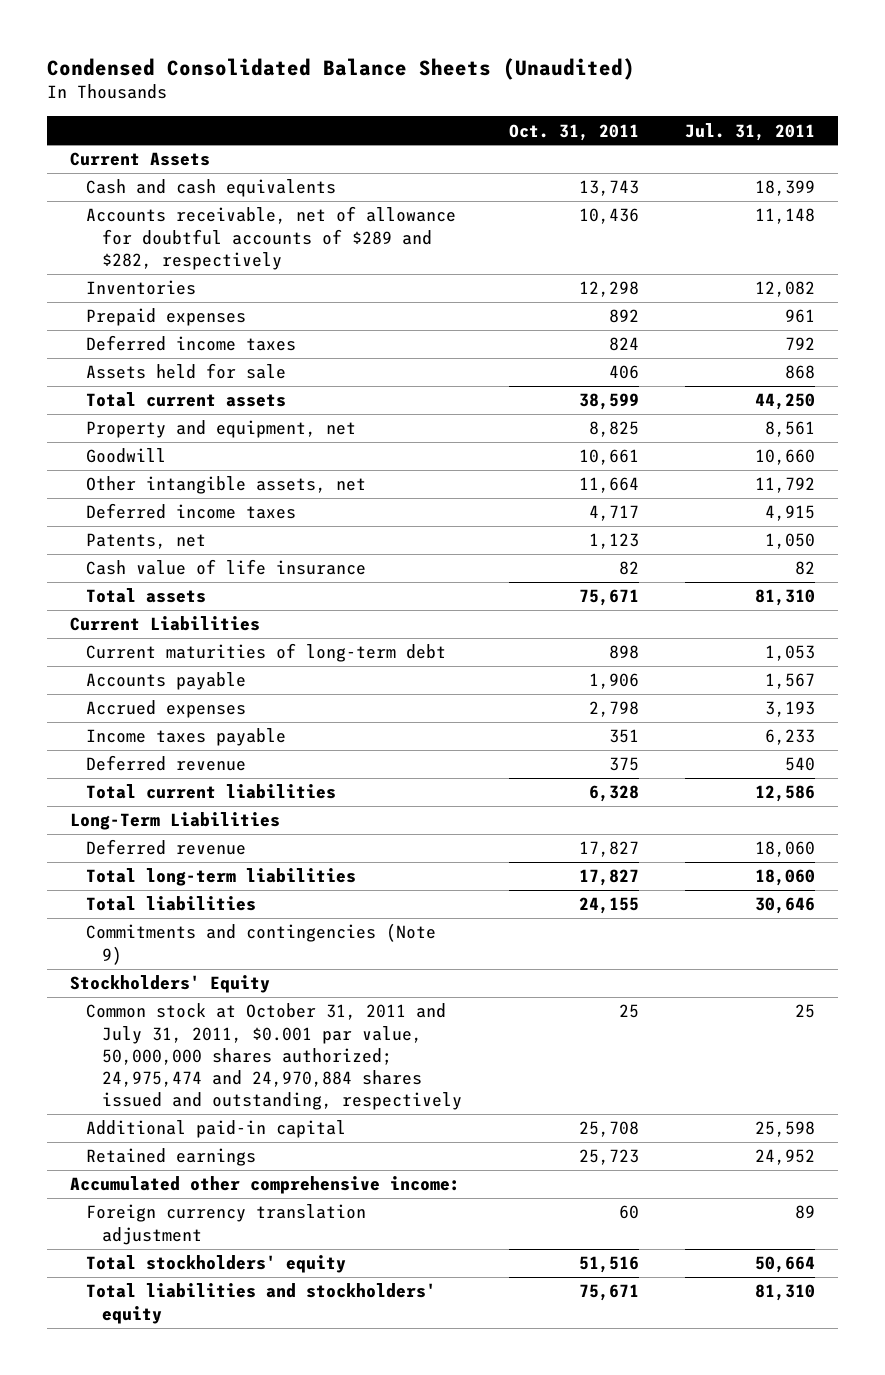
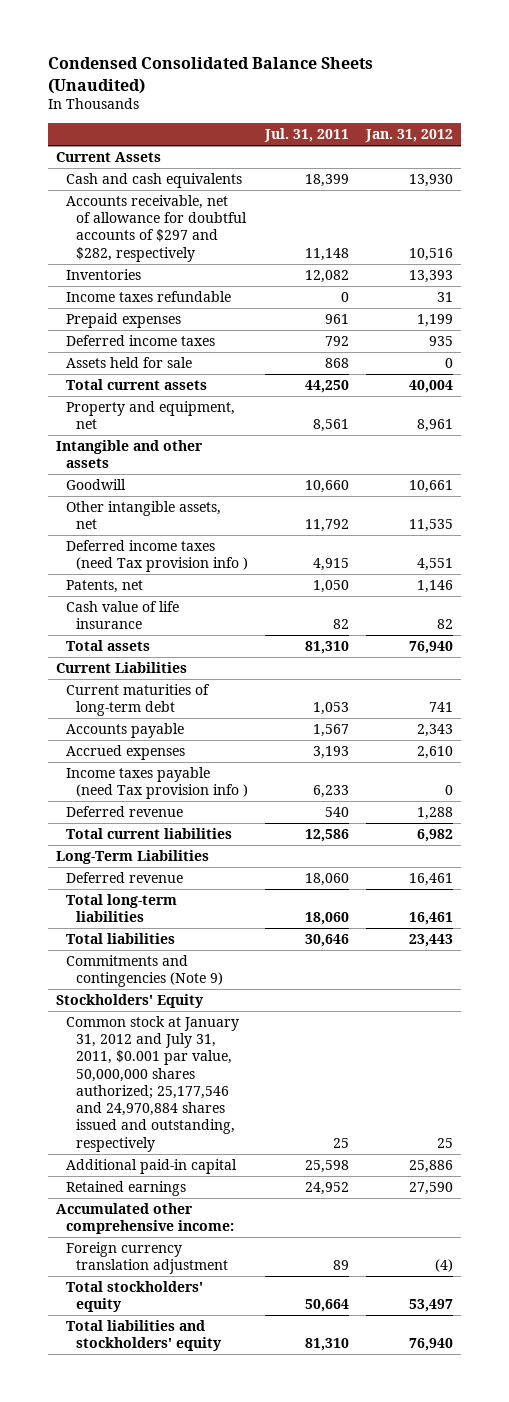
[508,123,639,141] Oct. 31, 2011 -> none
none -> [364,129,453,143] Jan. 31, 2012
[86,206,457,270] Accounts receivable, net of allowance for doubtful accounts of $289 and $282, respectively -> [65,195,247,262] Accounts receivable, net of allowance for doubtful accounts of $297 and $282, respectively
none -> [65,291,231,303] Income taxes refundable
none -> [56,440,204,469] Intangible and other assets
[86,503,297,520] Deferred income taxes -> [65,540,248,573] Deferred income taxes (need Tax provision info )
[86,728,287,747] Income taxes payable -> [65,767,248,800] Income taxes payable (need Tax provision info )
[86,1003,462,1111] Common stock at October 31, 2011 and July 31, 2011, $0.001 par value, 50,000,000 shares authorized; 24,975,474 and 24,970,884 shares issued and outstanding, respectively -> [65,1016,239,1152] Common stock at January 31, 2012 and July 31, 2011, $0.001 par value, 50,000,000 shares authorized; 25,177,546 and 24,970,884 shares issued and outstanding, respectively

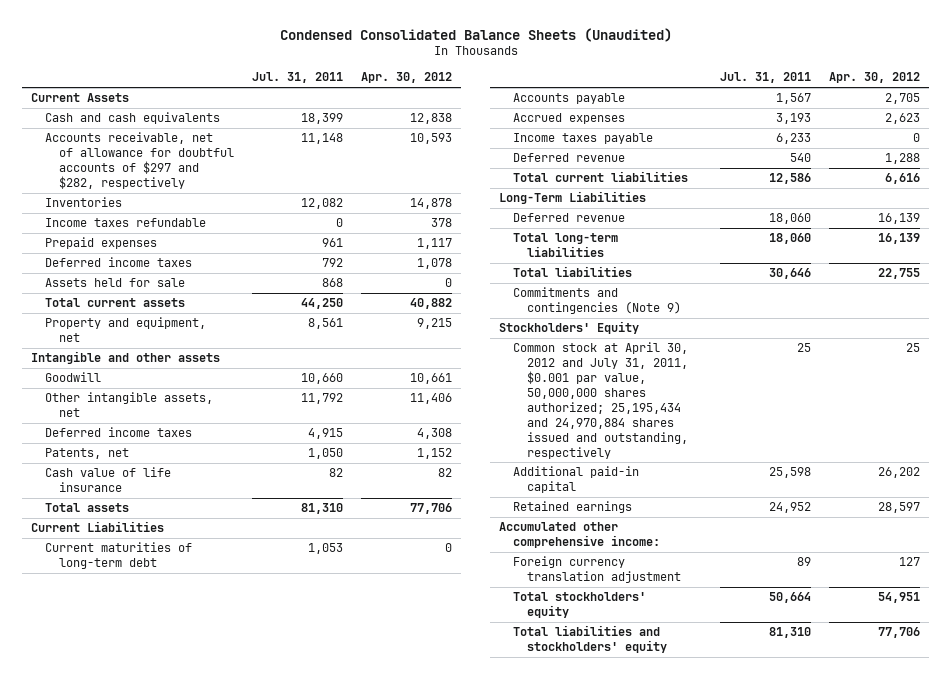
[364,129,453,143] Jan. 31, 2012 -> none
none -> [361,72,453,84] Apr. 30, 2012
[65,540,248,573] Deferred income taxes (need Tax provision info ) -> [45,427,193,438] Deferred income taxes
[65,767,248,800] Income taxes payable (need Tax provision info ) -> [513,133,654,145] Income taxes payable
[65,1016,239,1152] Common stock at January 31, 2012 and July 31, 2011, $0.001 par value, 50,000,000 shares authorized; 25,177,546 and 24,970,884 shares issued and outstanding, respectively -> [513,342,689,459] Common stock at April 30, 2012 and July 31, 2011, $0.001 par value, 50,000,000 shares authorized; 25,195,434 and 24,970,884 shares issued and outstanding, respectively

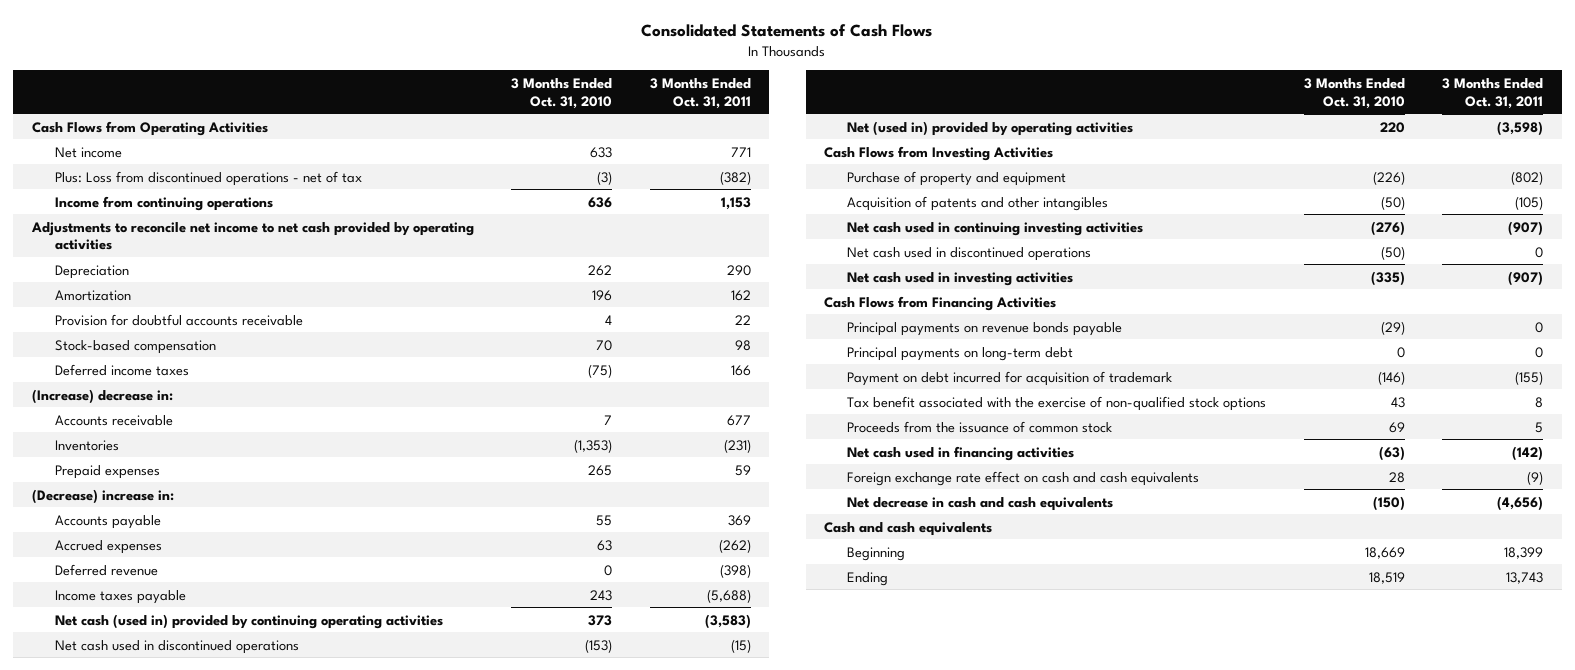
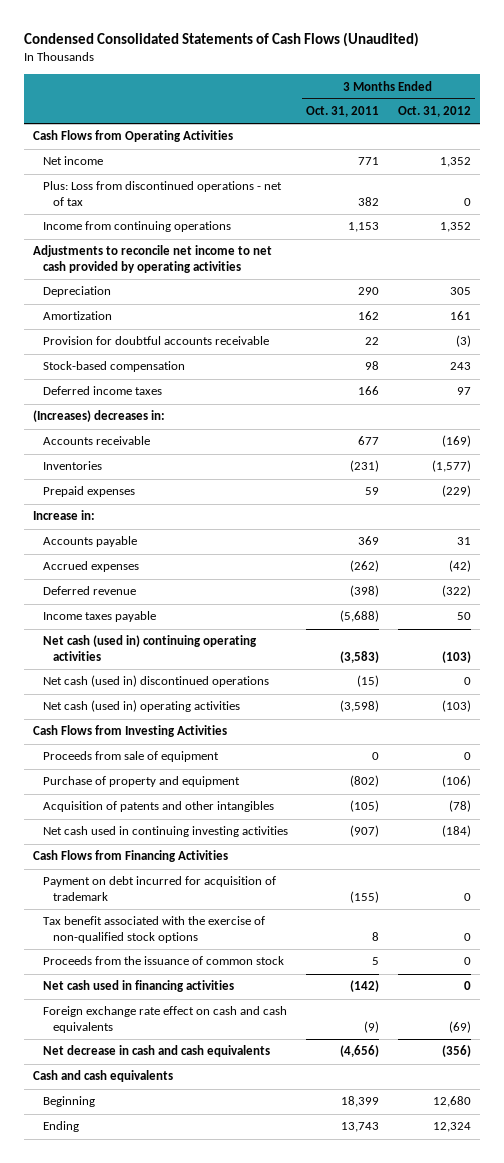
[641,23,933,37] Consolidated Statements of Cash Flows -> [23,31,419,47] Condensed Consolidated Statements of Cash Flows (Unaudited)
[511,77,613,109] 3 Months Ended Oct. 31, 2010 -> none
none -> [397,106,471,118] Oct. 31, 2012
[719,170,751,185] (382) -> [358,197,380,207] 382
[31,388,173,404] (Increase) decrease in: -> [32,410,165,423] (Increases) decreases in:
[31,488,174,504] (Decrease) increase in: -> [32,510,95,521] Increase in:
[54,613,443,629] Net cash (used in) provided by continuing operating activities -> [43,635,258,662] Net cash (used in) continuing operating activities
[54,639,299,654] Net cash used in discontinued operations -> [43,675,270,688] Net cash (used in) discontinued operations
[847,120,1134,136] Net (used in) provided by operating activities -> [43,700,241,713] Net cash (used in) operating activities
none -> [43,751,220,763] Proceeds from sale of equipment
[847,246,1092,261] Net cash used in discontinued operations -> none
[847,271,1074,286] Net cash used in investing activities -> none
[847,321,1123,336] Principal payments on revenue bonds payable -> none
[847,346,1074,361] Principal payments on long-term debt -> none

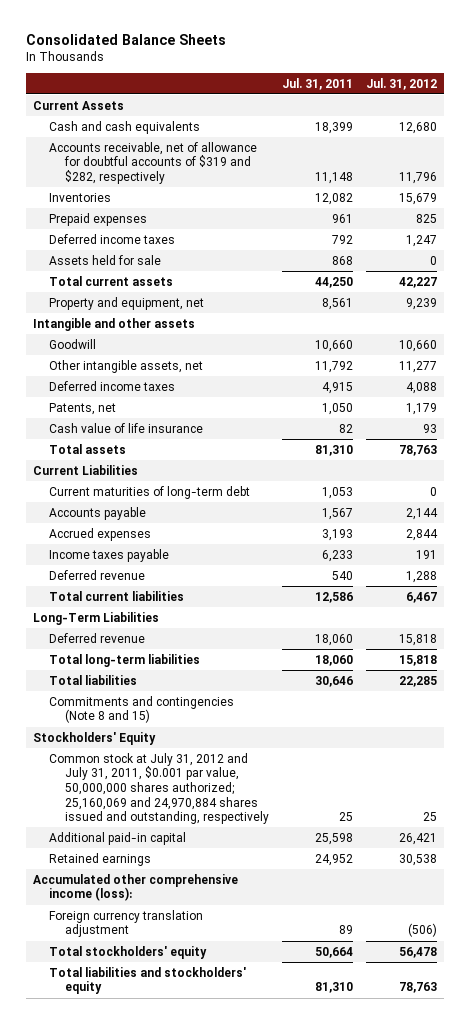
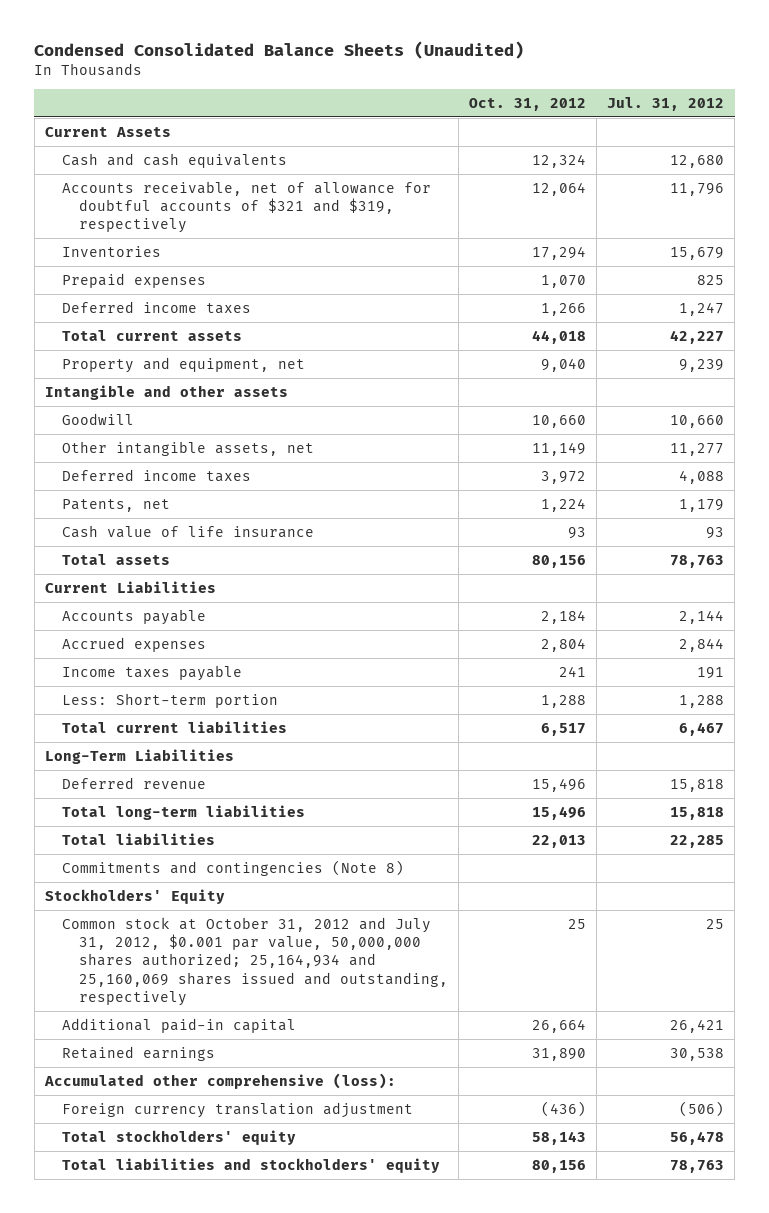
[26,33,227,45] Consolidated Balance Sheets -> [34,40,525,59] Condensed Consolidated Balance Sheets (Unaudited)
[282,77,354,90] Jul. 31, 2011 -> none
none -> [468,98,586,112] Oct. 31, 2012
[48,141,257,184] Accounts receivable, net of allowance for doubtful accounts of $319 and $282, respectively -> [61,180,431,234] Accounts receivable, net of allowance for doubtful accounts of $321 and $319, respectively
[48,254,161,265] Assets held for sale -> none
[48,485,250,499] Current maturities of long-term debt -> none
[48,569,145,580] Deferred revenue -> [61,692,278,708] Less: Short-term portion
[48,695,234,724] Commitments and contingencies (Note 8 and 15) -> [61,859,404,876] Commitments and contingencies (Note 8)
[48,752,269,825] Common stock at July 31, 2012 and July 31, 2011, $0.001 par value, 50,000,000 shares authorized; 25,160,069 and 24,970,884 shares issued and outstanding, respectively -> [61,916,448,1007] Common stock at October 31, 2012 and July 31, 2012, $0.001 par value, 50,000,000 shares authorized; 25,164,934 and 25,160,069 shares issued and outstanding, respectively
[32,873,238,902] Accumulated other comprehensive income (loss): -> [43,1072,396,1089] Accumulated other comprehensive (loss):

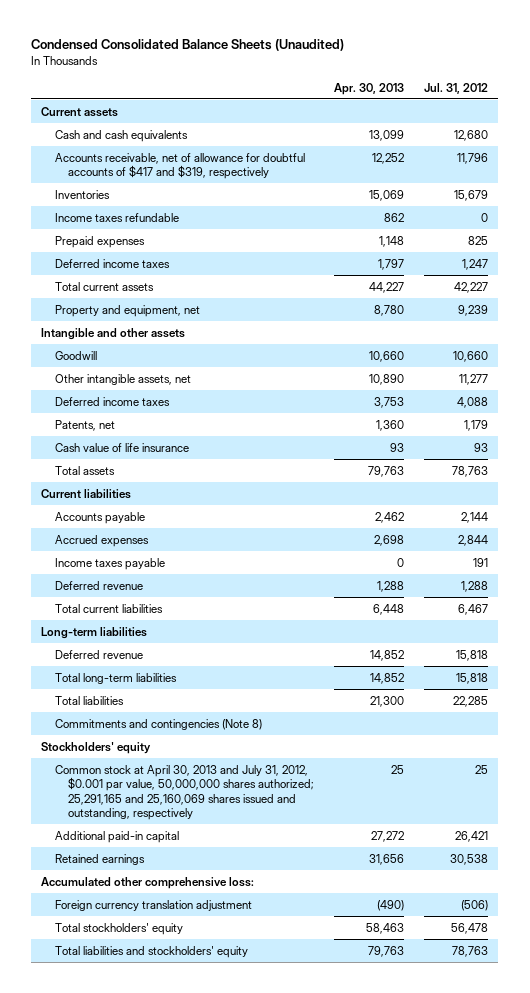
[468,98,586,112] Oct. 31, 2012 -> none
none -> [334,82,405,95] Apr. 30, 2013
[44,126,171,137] Current Assets -> [41,106,119,117] Current assets
[61,180,431,234] Accounts receivable, net of allowance for doubtful accounts of $321 and $319, respectively -> [54,152,305,180] Accounts receivable, net of allowance for doubtful accounts of $417 and $319, respectively
none -> [54,212,179,222] Income taxes refundable
[44,580,216,593] Current Liabilities -> [41,488,132,499] Current liabilities
[61,692,278,708] Less: Short-term portion -> [54,580,143,590] Deferred revenue
[44,748,234,764] Long-Term Liabilities -> [41,626,148,639] Long-term liabilities
[44,888,225,904] Stockholders' Equity -> [41,741,152,754] Stockholders' equity
[61,916,448,1007] Common stock at October 31, 2012 and July 31, 2012, $0.001 par value, 50,000,000 shares authorized; 25,164,934 and 25,160,069 shares issued and outstanding, respectively -> [54,764,314,821] Common stock at April 30, 2013 and July 31, 2012, $0.001 par value, 50,000,000 shares authorized; 25,291,165 and 25,160,069 shares issued and outstanding, respectively
[43,1072,396,1089] Accumulated other comprehensive (loss): -> [41,876,255,889] Accumulated other comprehensive loss:

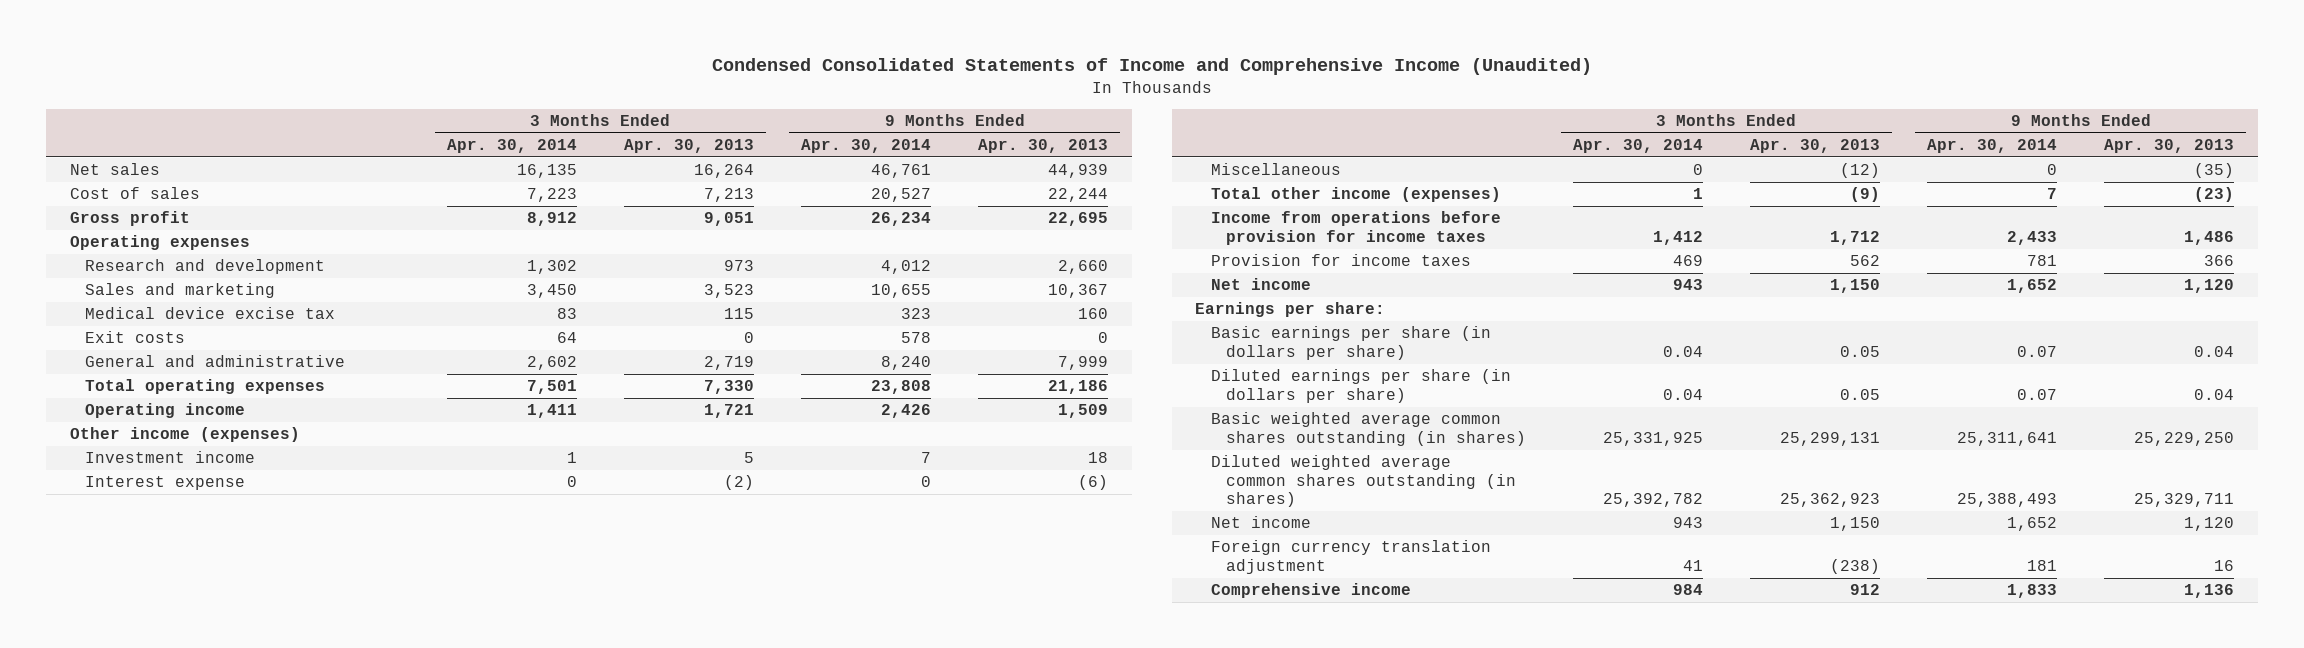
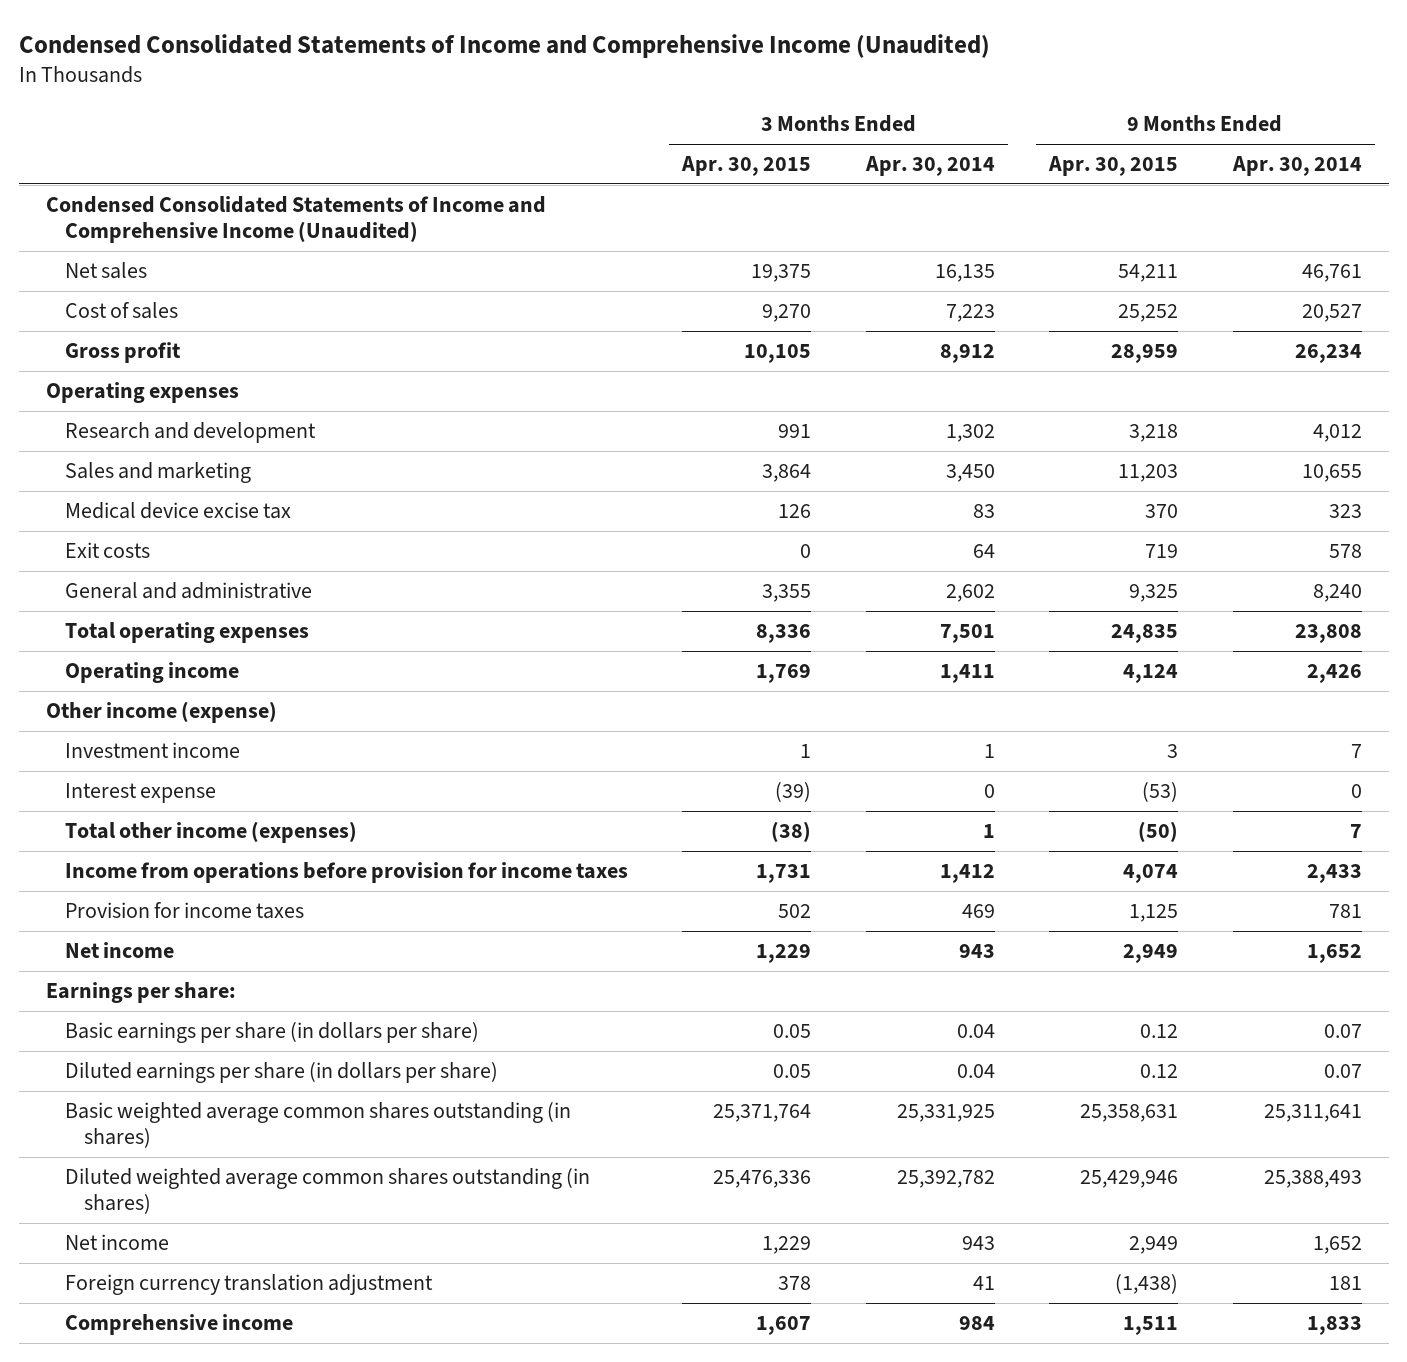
[623,138,754,153] Apr. 30, 2013 -> none
[978,138,1109,153] Apr. 30, 2013 -> none
none -> [681,156,812,177] Apr. 30, 2015
none -> [1048,156,1179,177] Apr. 30, 2015
none -> [45,196,546,244] Condensed Consolidated Statements of Income and Comprehensive Income (Unaudited)
[69,427,300,443] Other income (expenses) -> [45,701,277,724] Other income (expense)
[1210,163,1341,176] Miscellaneous -> none

